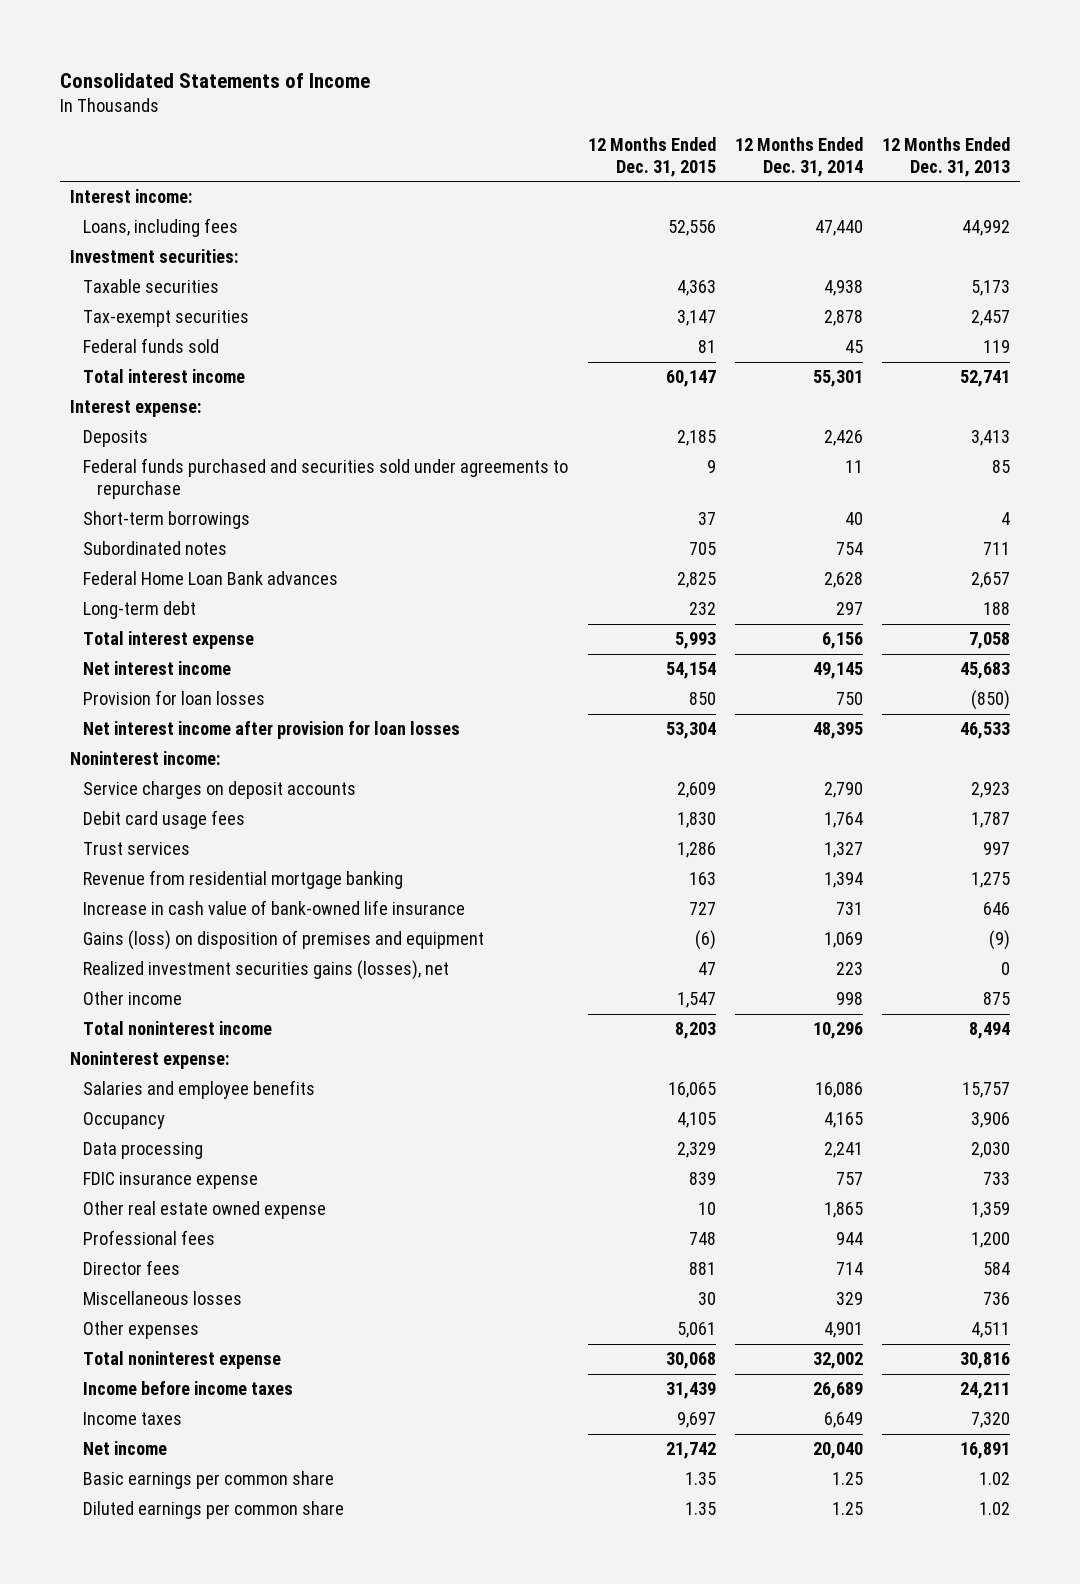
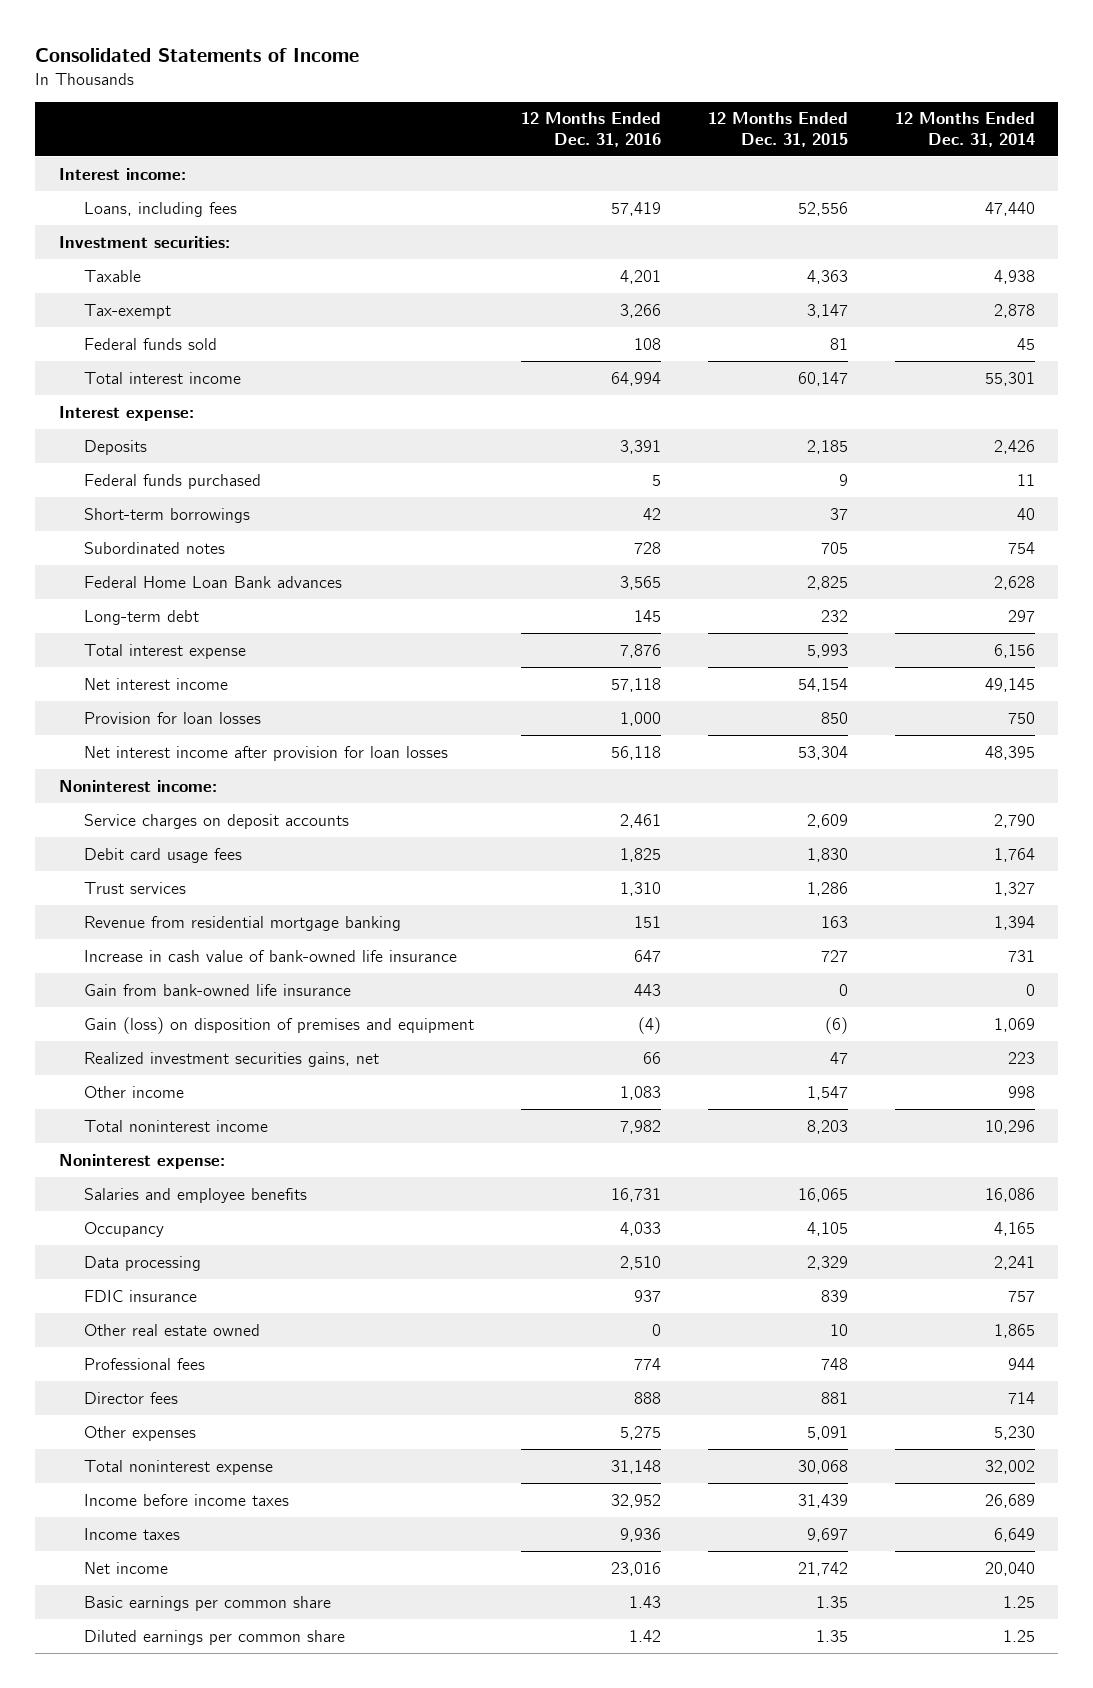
[882,136,1011,177] 12 Months Ended Dec. 31, 2013 -> none
none -> [520,112,661,148] 12 Months Ended Dec. 31, 2016
[83,279,220,294] Taxable securities -> [84,269,142,282] Taxable
[83,310,250,328] Tax-exempt securities -> [84,303,172,319] Tax-exempt
[83,458,569,500] Federal funds purchased and securities sold under agreements to repurchase -> [84,473,262,489] Federal funds purchased
none -> [84,983,352,996] Gain from bank-owned life insurance
[83,930,485,951] Gains (loss) on disposition of premises and equipment -> [84,1016,475,1034] Gain (loss) on disposition of premises and equipment
[83,960,450,981] Realized investment securities gains (losses), net -> [84,1051,380,1067] Realized investment securities gains, net
[83,1172,259,1190] FDIC insurance expense -> [84,1289,198,1302] FDIC insurance
[83,1201,327,1220] Other real estate owned expense -> [84,1323,261,1336] Other real estate owned
[83,1291,243,1306] Miscellaneous losses -> none
[676,1322,716,1339] 5,061 -> [806,1425,848,1440] 5,091
[823,1322,863,1339] 4,901 -> [993,1425,1035,1440] 5,230

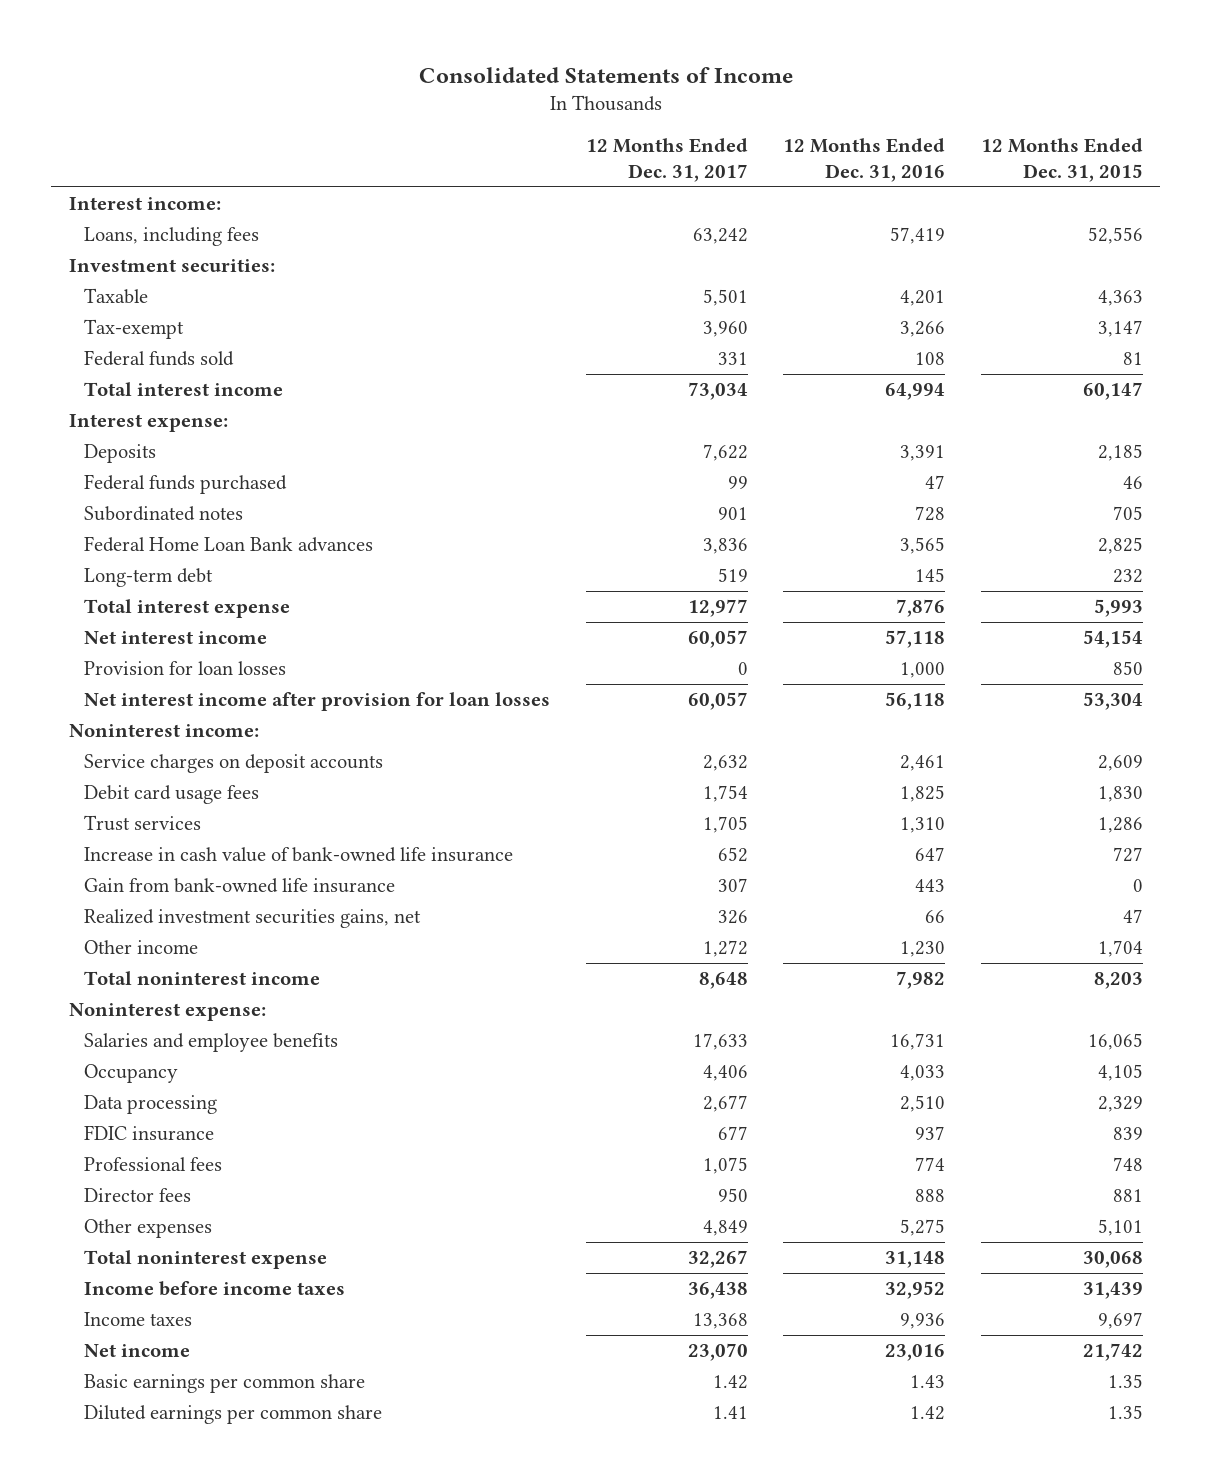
[894,112,1035,148] 12 Months Ended Dec. 31, 2014 -> none
none -> [585,138,748,182] 12 Months Ended Dec. 31, 2017
[84,507,251,523] Short-term borrowings -> none
[651,474,661,486] 5 -> [925,475,946,490] 47
[838,473,848,486] 9 -> [1122,476,1143,490] 46
[84,915,402,931] Revenue from residential mortgage banking -> none
[84,1016,475,1034] Gain (loss) on disposition of premises and equipment -> none
[619,1085,661,1100] 1,083 -> [900,941,946,958] 1,230
[806,1085,848,1100] 1,547 -> [1097,940,1143,958] 1,704
[84,1323,261,1336] Other real estate owned -> none
[806,1425,848,1440] 5,091 -> [1097,1219,1143,1237] 5,101

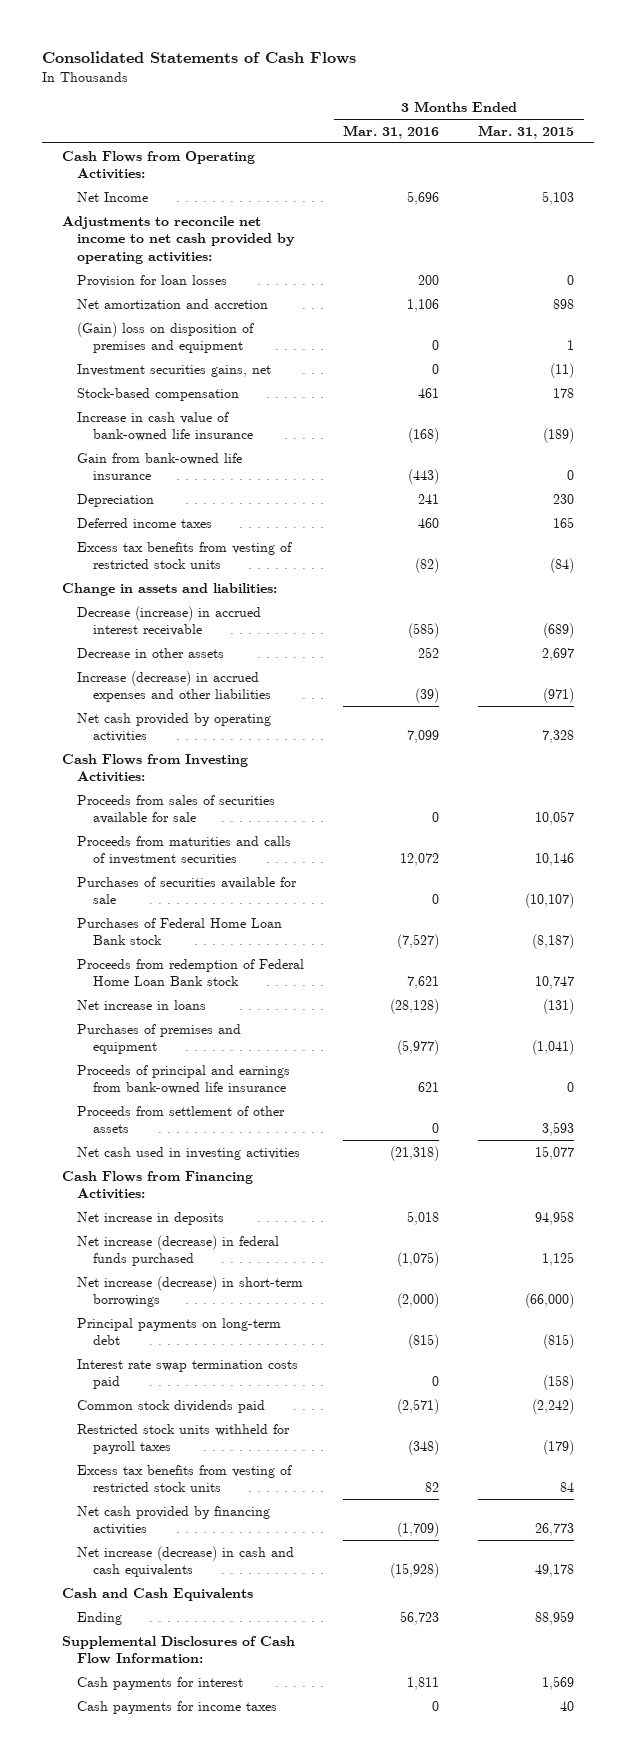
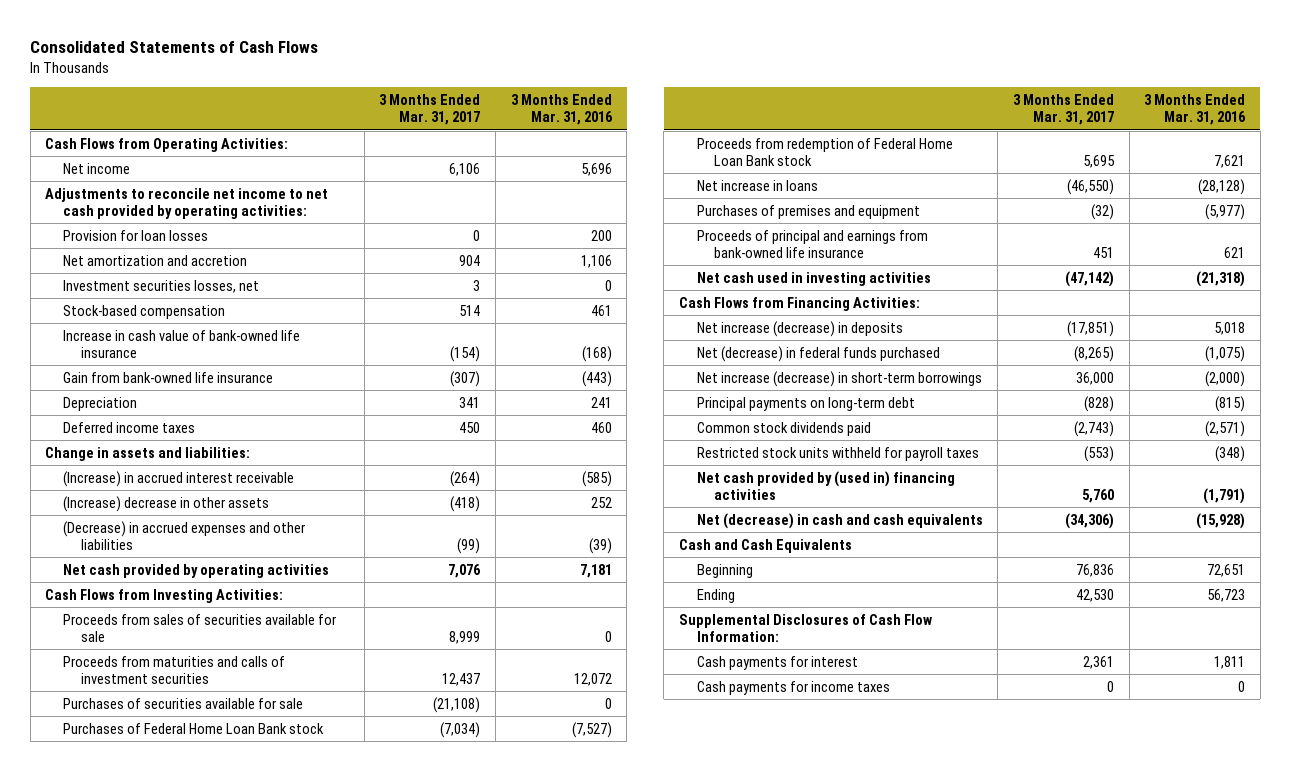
[478,124,575,139] Mar. 31, 2015 -> none
none -> [379,94,481,126] 3 Months Ended Mar. 31, 2017
[77,191,149,202] Net Income -> [62,162,130,174] Net income
[77,321,255,354] (Gain) loss on disposition of premises and equipment -> none
[77,363,272,377] Investment securities gains, net -> [62,279,259,293] Investment securities losses, net
[77,541,293,570] Excess tax benefits from vesting of restricted stock units -> none
[77,605,262,637] Decrease (increase) in accrued interest receivable -> [62,470,294,487] (Increase) in accrued interest receivable
[77,647,225,658] Decrease in other assets -> [62,495,269,512] (Increase) decrease in other assets
[77,670,271,703] Increase (decrease) in accrued expenses and other liabilities -> [62,520,305,550] (Decrease) in accrued expenses and other liabilities
[407,730,440,744] 7,099 -> [579,563,612,578] 7,181
[77,1105,286,1134] Proceeds from settlement of other assets -> none
[77,1211,225,1225] Net increase in deposits -> [696,320,903,337] Net increase (decrease) in deposits
[77,1234,280,1267] Net increase (decrease) in federal funds purchased -> [696,345,940,362] Net (decrease) in federal funds purchased
[77,1358,299,1390] Interest rate swap termination costs paid -> none
[77,1464,293,1493] Excess tax benefits from vesting of restricted stock units -> none
[77,1505,271,1536] Net cash provided by financing activities -> [696,470,955,500] Net cash provided by (used in) financing activities
[397,1522,440,1538] (1,709) -> [1203,487,1246,504] (1,791)
[77,1545,295,1578] Net increase (decrease) in cash and cash equivalents -> [696,512,983,529] Net (decrease) in cash and cash equivalents
none -> [696,563,753,578] Beginning

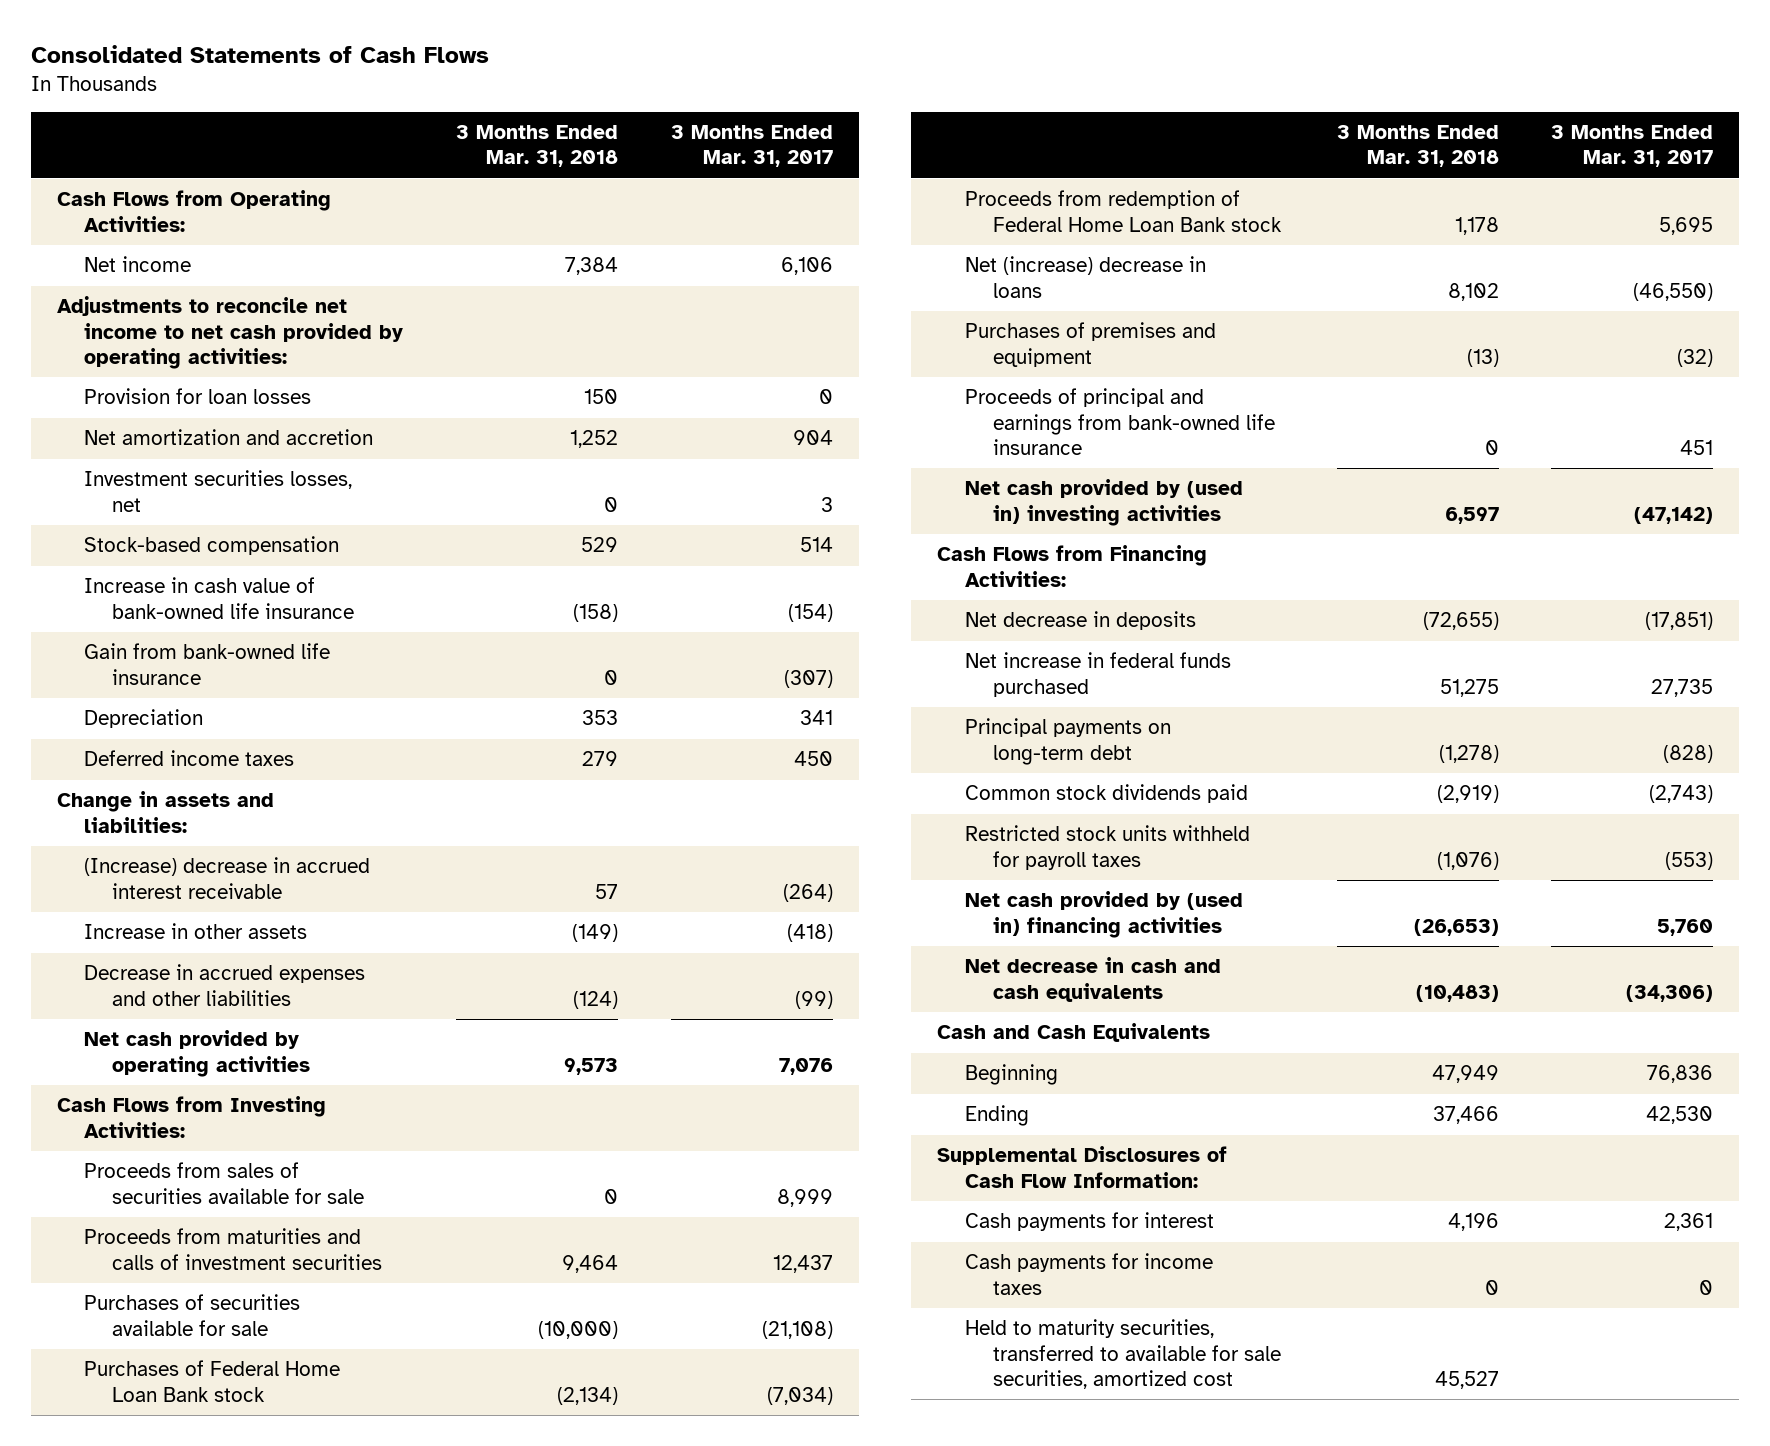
[510,94,613,126] 3 Months Ended Mar. 31, 2016 -> none
none -> [456,125,619,168] 3 Months Ended Mar. 31, 2018
[62,470,294,487] (Increase) in accrued interest receivable -> [84,857,371,899] (Increase) decrease in accrued interest receivable
[62,495,269,512] (Increase) decrease in other assets -> [84,923,308,940] Increase in other assets
[62,520,305,550] (Decrease) in accrued expenses and other liabilities -> [84,964,366,1006] Decrease in accrued expenses and other liabilities
[696,179,818,191] Net increase in loans -> [964,256,1206,298] Net (increase) decrease in loans
[696,271,931,286] Net cash used in investing activities -> [964,479,1243,526] Net cash provided by (used in) investing activities
[696,370,982,387] Net increase (decrease) in short-term borrowings -> none
[696,320,903,337] Net increase (decrease) in deposits -> [964,611,1196,631] Net decrease in deposits
[696,345,940,362] Net (decrease) in federal funds purchased -> [964,652,1231,697] Net increase in federal funds purchased
[1073,345,1114,362] (8,265) -> [1651,678,1714,697] 27,735
[696,512,983,529] Net (decrease) in cash and cash equivalents -> [964,957,1221,1002] Net decrease in cash and cash equivalents
none -> [964,1319,1281,1389] Held to maturity securities, transferred to available for sale securities, amortized cost

